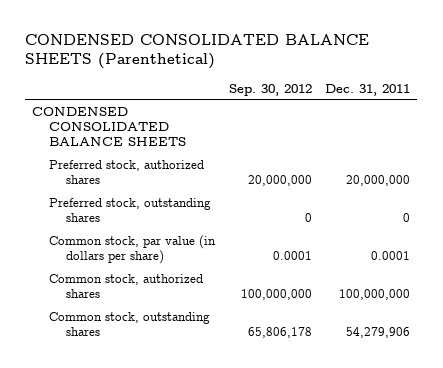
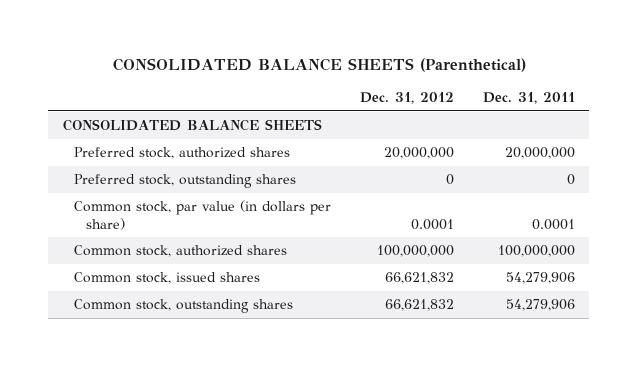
[25,33,370,70] CONDENSED CONSOLIDATED BALANCE SHEETS (Parenthetical) -> [112,57,526,72] CONSOLIDATED BALANCE SHEETS (Parenthetical)
[228,83,312,96] Sep. 30, 2012 -> none
none -> [360,92,455,105] Dec. 31, 2012
[32,106,187,147] CONDENSED CONSOLIDATED BALANCE SHEETS -> [62,119,322,132] CONSOLIDATED BALANCE SHEETS
none -> [74,272,261,285] Common stock, issued shares

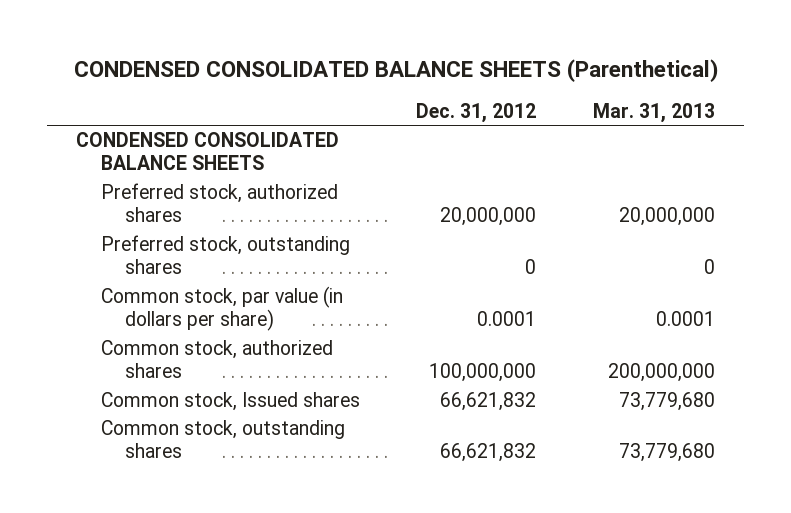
[112,57,526,72] CONSOLIDATED BALANCE SHEETS (Parenthetical) -> [73,59,718,83] CONDENSED CONSOLIDATED BALANCE SHEETS (Parenthetical)
[482,92,575,105] Dec. 31, 2011 -> none
none -> [593,102,716,123] Mar. 31, 2013
[62,119,322,132] CONSOLIDATED BALANCE SHEETS -> [75,132,339,171] CONDENSED CONSOLIDATED BALANCE SHEETS
[74,272,261,285] Common stock, issued shares -> [100,392,360,412] Common stock, Issued shares

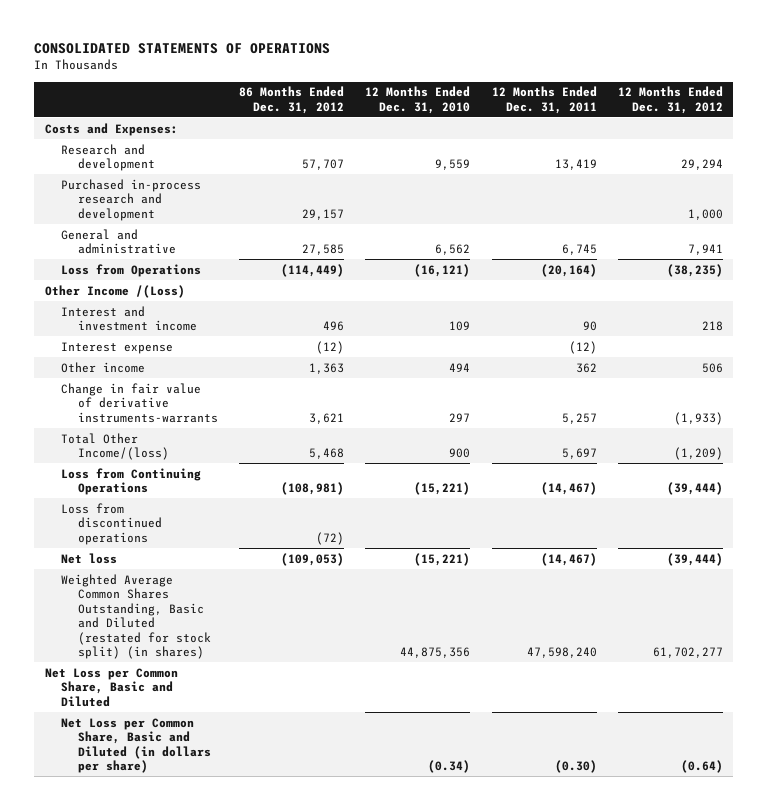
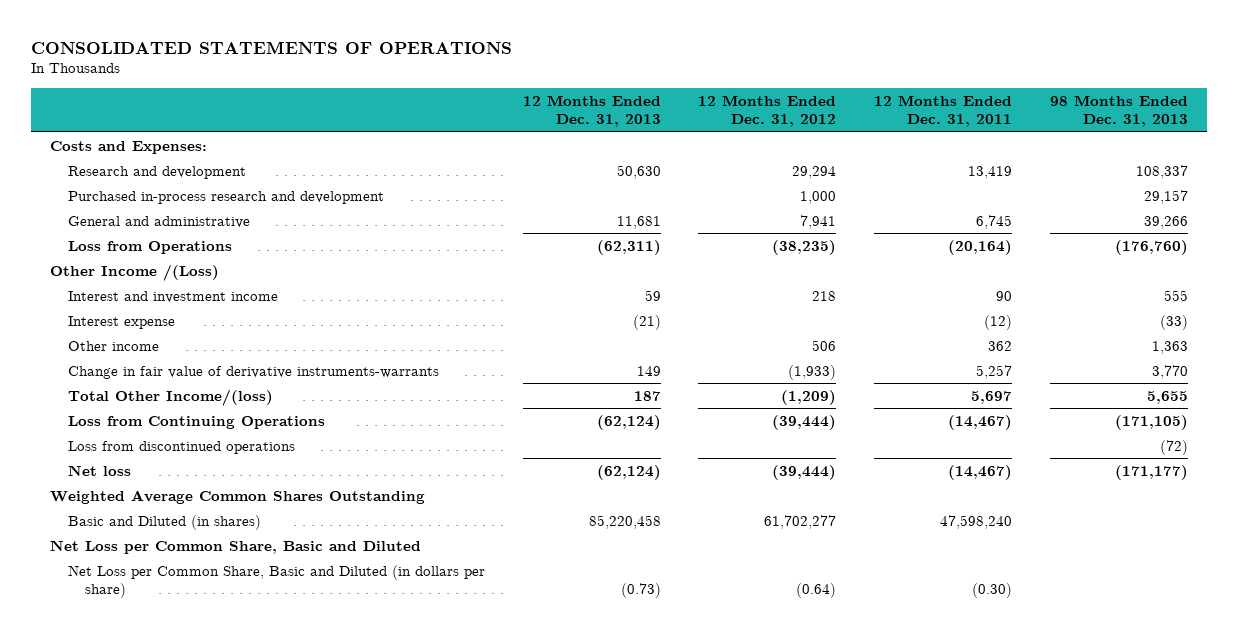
[239,86,345,114] 86 Months Ended Dec. 31, 2012 -> none
[365,86,471,114] 12 Months Ended Dec. 31, 2010 -> none
none -> [522,94,661,128] 12 Months Ended Dec. 31, 2013
none -> [1050,94,1189,128] 98 Months Ended Dec. 31, 2013
none -> [50,489,426,504] Weighted Average Common Shares Outstanding
[61,573,211,659] Weighted Average Common Shares Outstanding, Basic and Diluted (restated for stock split) (in shares) -> [67,514,261,530] Basic and Diluted (in shares)

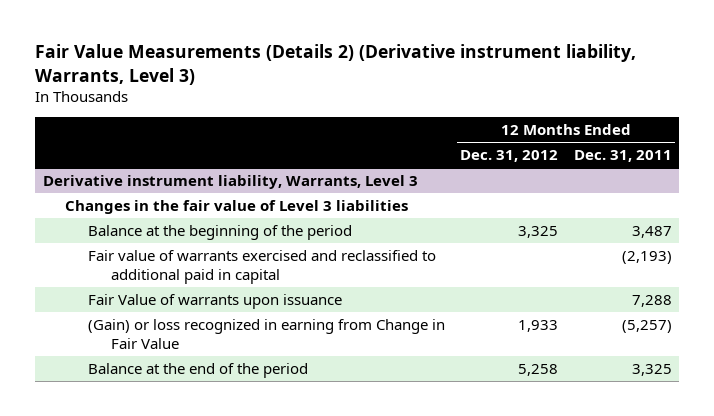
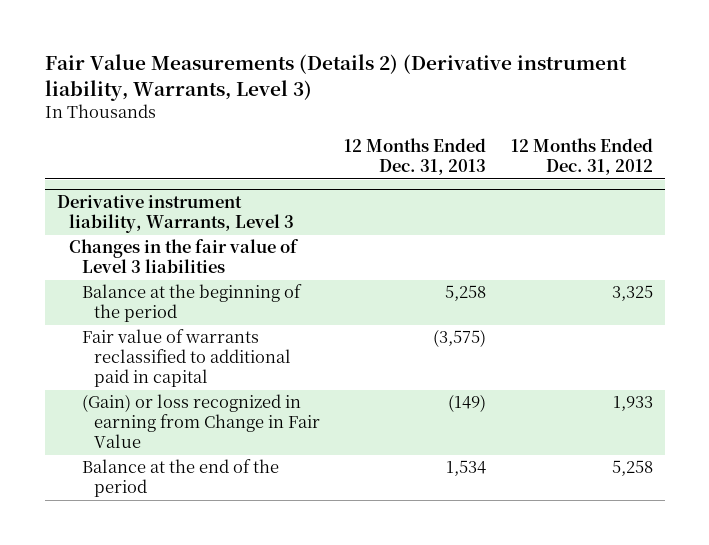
[573,150,672,163] Dec. 31, 2011 -> none
none -> [344,138,487,176] 12 Months Ended Dec. 31, 2013
[88,294,343,310] Fair Value of warrants upon issuance -> none
[88,250,437,284] Fair value of warrants exercised and reclassified to additional paid in capital -> [81,329,292,388] Fair value of warrants reclassified to additional paid in capital

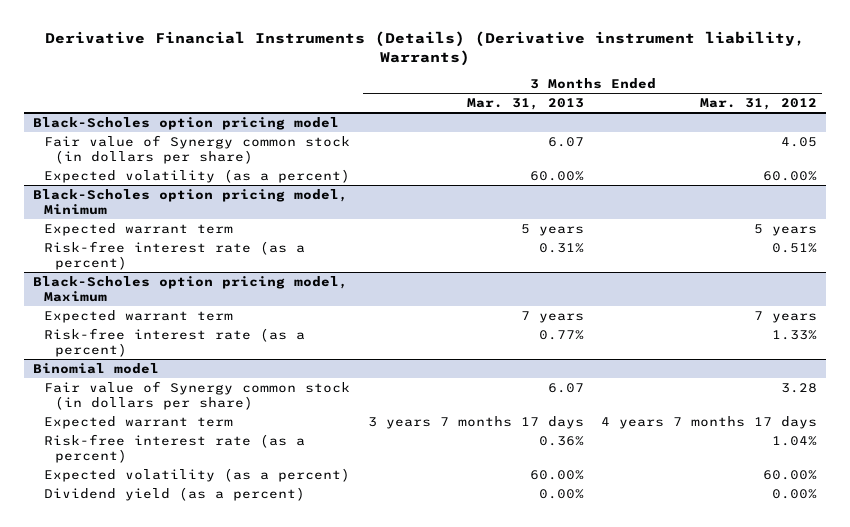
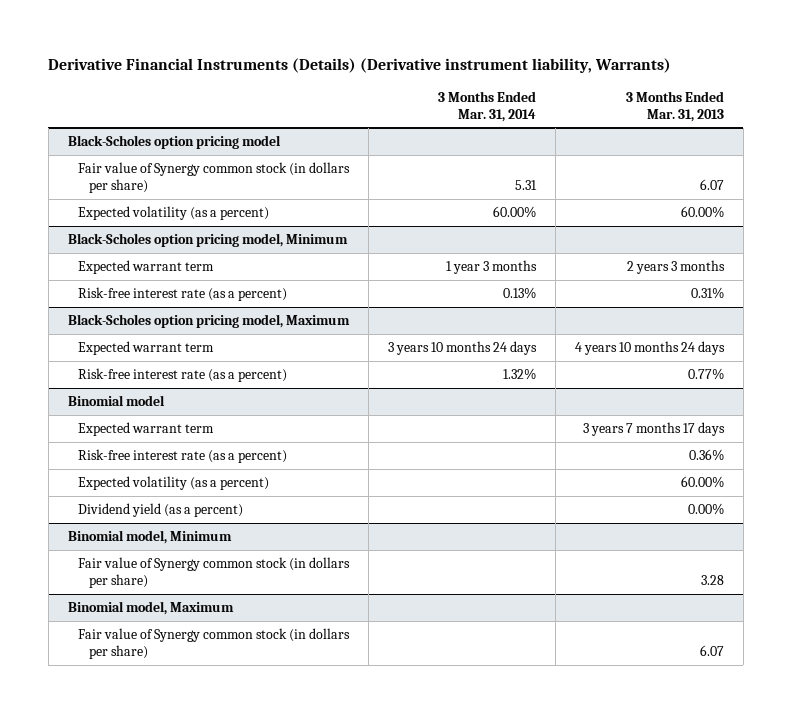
[700,97,818,110] Mar. 31, 2012 -> none
none -> [437,90,536,122] 3 Months Ended Mar. 31, 2014
[520,223,584,236] 5 years -> [626,259,725,274] 2 years 3 months
[520,310,584,323] 7 years -> [574,340,725,355] 4 years 10 months 24 days
[43,380,350,411] Fair value of Synergy common stock (in dollars per share) -> none
none -> [67,529,232,544] Binomial model, Minimum
none -> [78,556,351,589] Fair value of Synergy common stock (in dollars per share)
none -> [67,600,234,615] Binomial model, Maximum
none -> [78,627,351,660] Fair value of Synergy common stock (in dollars per share)

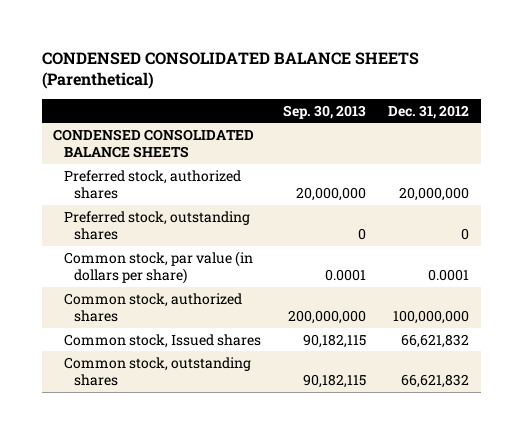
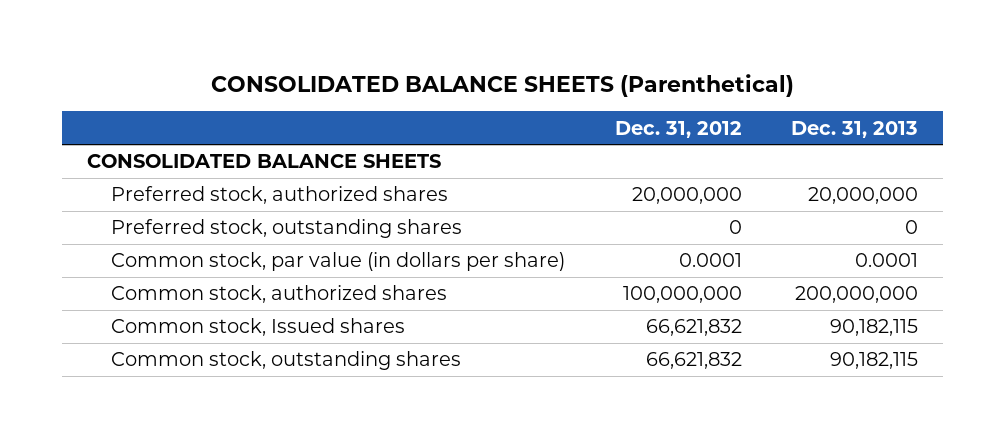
[41,51,419,90] CONDENSED CONSOLIDATED BALANCE SHEETS (Parenthetical) -> [210,74,794,98] CONSOLIDATED BALANCE SHEETS (Parenthetical)
[283,104,367,119] Sep. 30, 2013 -> none
none -> [791,120,919,138] Dec. 31, 2013
[53,128,255,159] CONDENSED CONSOLIDATED BALANCE SHEETS -> [87,154,442,169] CONSOLIDATED BALANCE SHEETS

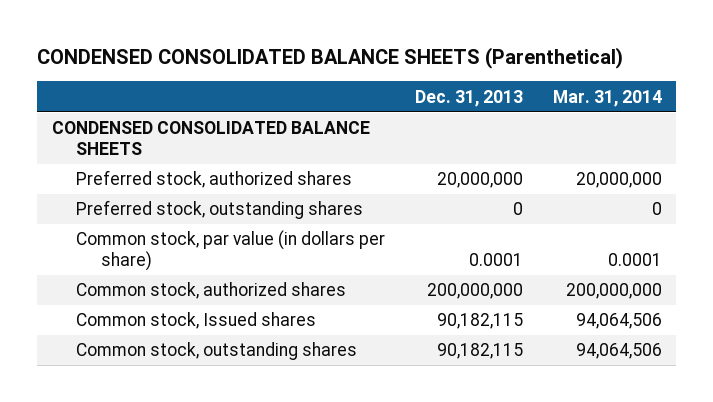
[210,74,794,98] CONSOLIDATED BALANCE SHEETS (Parenthetical) -> [36,46,623,69] CONDENSED CONSOLIDATED BALANCE SHEETS (Parenthetical)
[614,120,742,138] Dec. 31, 2012 -> none
none -> [552,89,662,107] Mar. 31, 2014
[87,154,442,169] CONSOLIDATED BALANCE SHEETS -> [51,121,370,155] CONDENSED CONSOLIDATED BALANCE SHEETS

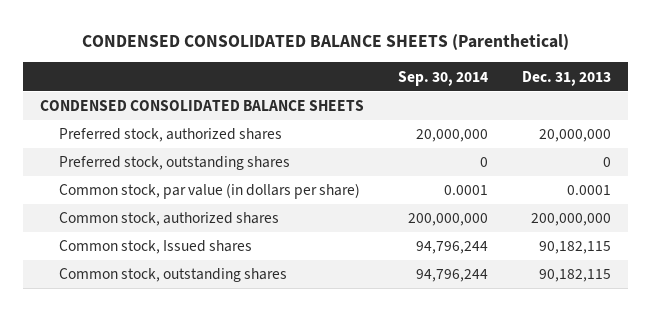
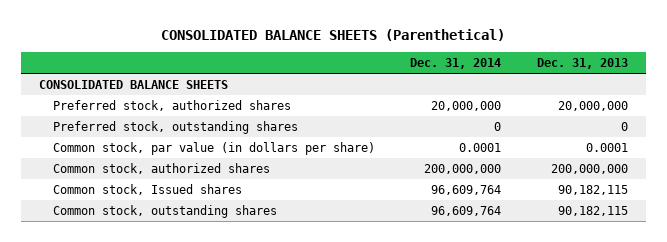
[81,34,569,51] CONDENSED CONSOLIDATED BALANCE SHEETS (Parenthetical) -> [161,29,506,42] CONSOLIDATED BALANCE SHEETS (Parenthetical)
[398,70,489,86] Sep. 30, 2014 -> none
none -> [410,58,502,70] Dec. 31, 2014
[40,100,365,112] CONDENSED CONSOLIDATED BALANCE SHEETS -> [38,80,228,90] CONSOLIDATED BALANCE SHEETS

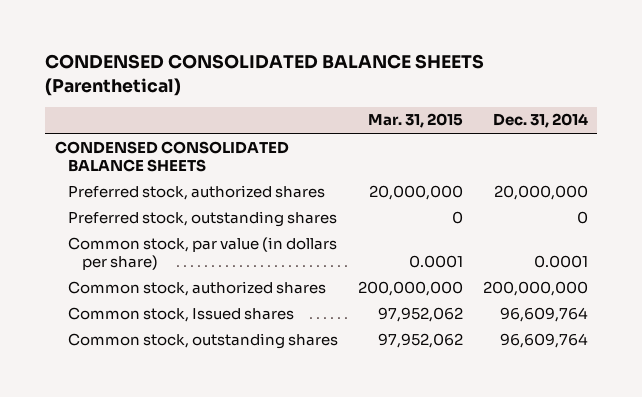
[161,29,506,42] CONSOLIDATED BALANCE SHEETS (Parenthetical) -> [44,54,484,96] CONDENSED CONSOLIDATED BALANCE SHEETS (Parenthetical)
[536,58,628,70] Dec. 31, 2013 -> none
none -> [367,113,463,129] Mar. 31, 2015
[38,80,228,90] CONSOLIDATED BALANCE SHEETS -> [54,140,289,172] CONDENSED CONSOLIDATED BALANCE SHEETS

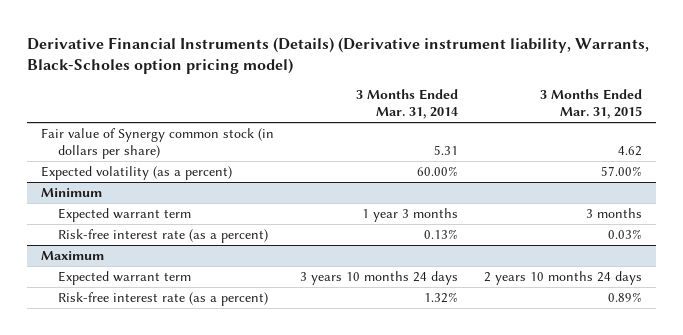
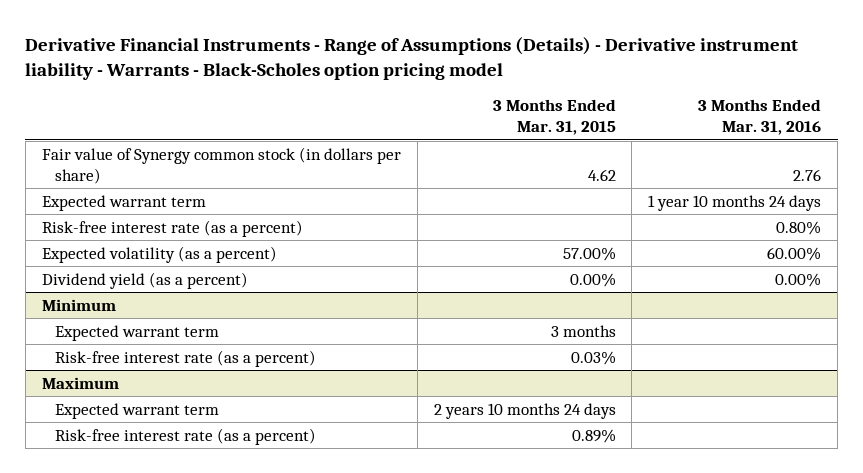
[27,36,650,75] Derivative Financial Instruments (Details) (Derivative instrument liability, Warrants, Black-Scholes option pricing model) -> [25,36,799,81] Derivative Financial Instruments - Range of Assumptions (Details) - Derivative instrument liability - Warrants - Black-Scholes option pricing model
[356,89,459,119] 3 Months Ended Mar. 31, 2014 -> none
none -> [698,99,822,135] 3 Months Ended Mar. 31, 2016
none -> [41,194,206,211] Expected warrant term
none -> [41,219,303,237] Risk-free interest rate (as a percent)
none -> [41,271,248,289] Dividend yield (as a percent)

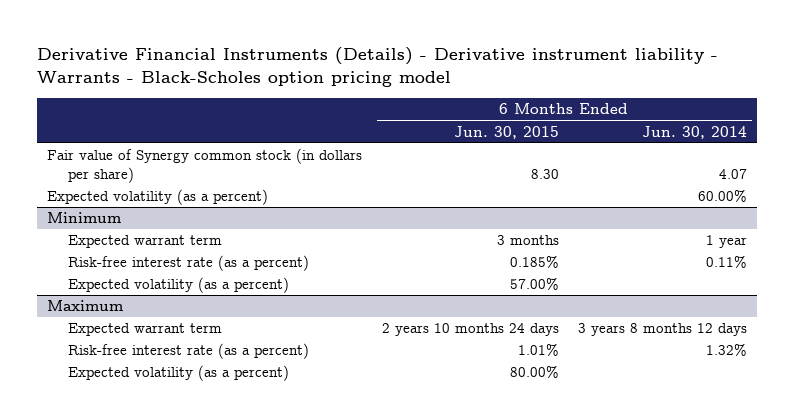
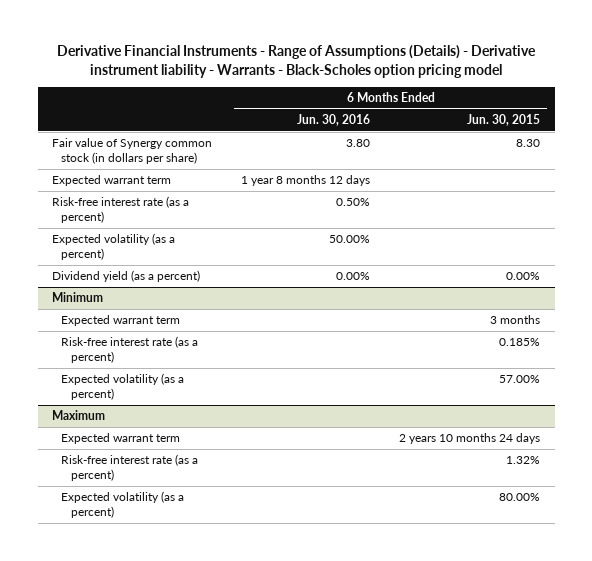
[36,46,718,87] Derivative Financial Instruments (Details) - Derivative instrument liability - Warrants - Black-Scholes option pricing model -> [57,45,537,78] Derivative Financial Instruments - Range of Assumptions (Details) - Derivative instrument liability - Warrants - Black-Scholes option pricing model
[642,125,748,139] Jun. 30, 2014 -> none
none -> [297,114,371,127] Jun. 30, 2016
none -> [52,175,172,187] Expected warrant term
none -> [52,196,190,224] Risk-free interest rate (as a percent)
none -> [52,270,201,283] Dividend yield (as a percent)
[517,343,559,357] 1.01% -> [506,456,541,465] 1.32%

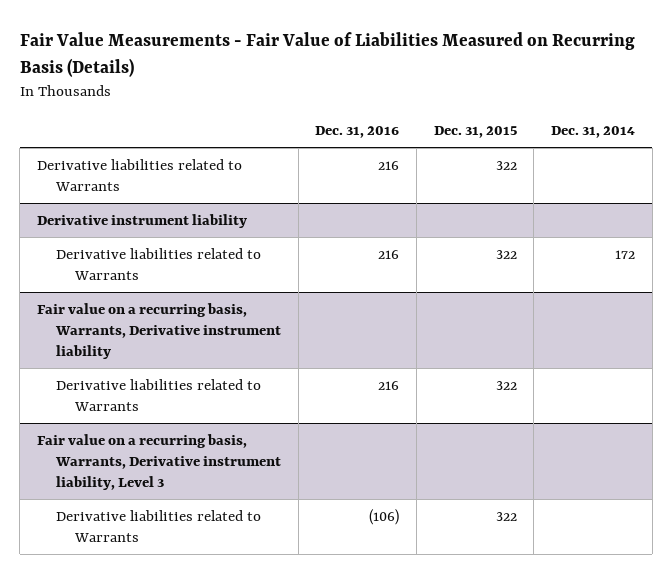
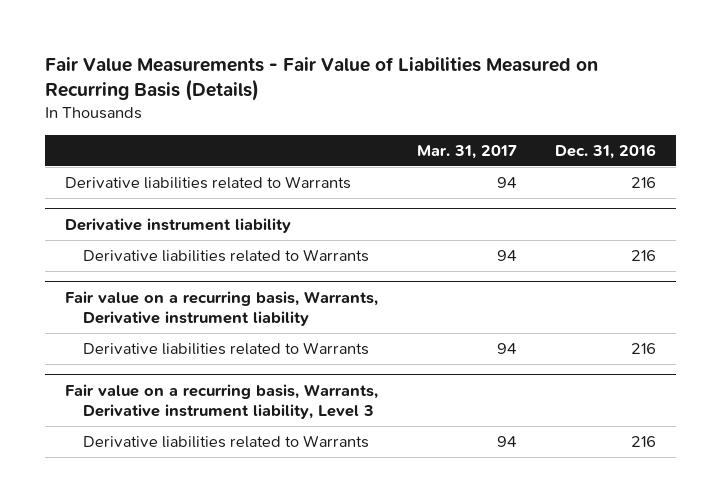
[433,126,517,139] Dec. 31, 2015 -> none
[551,126,636,139] Dec. 31, 2014 -> none
none -> [416,144,517,159] Mar. 31, 2017
[369,508,400,525] (106) -> [631,436,657,448] 216

